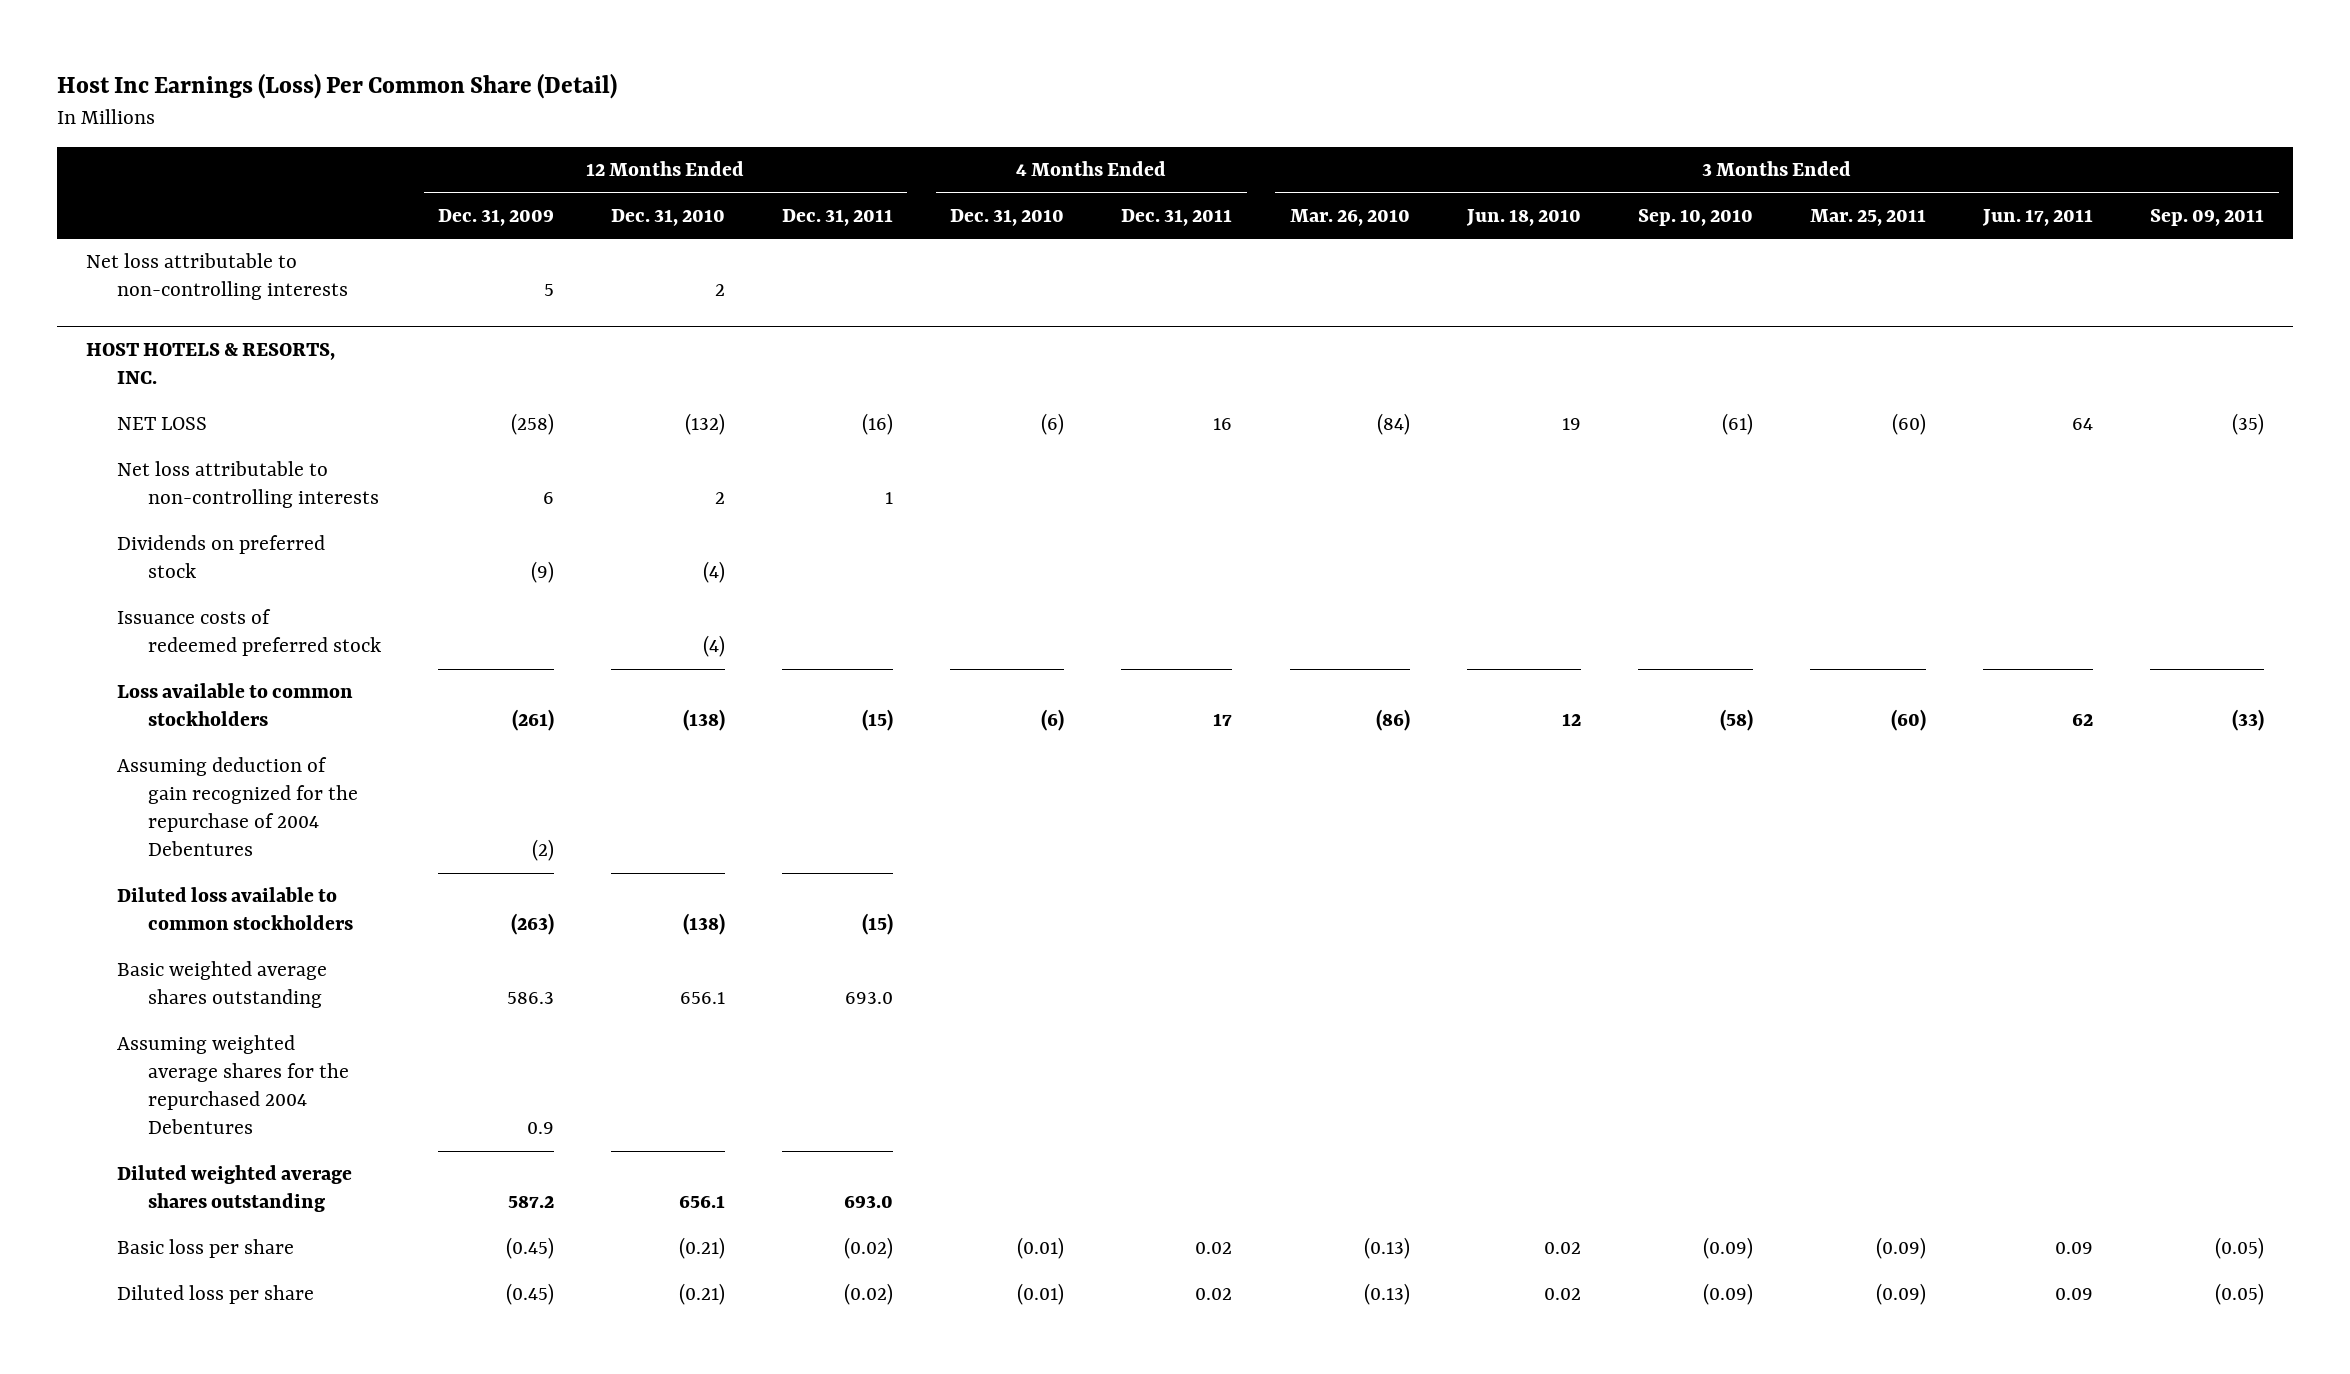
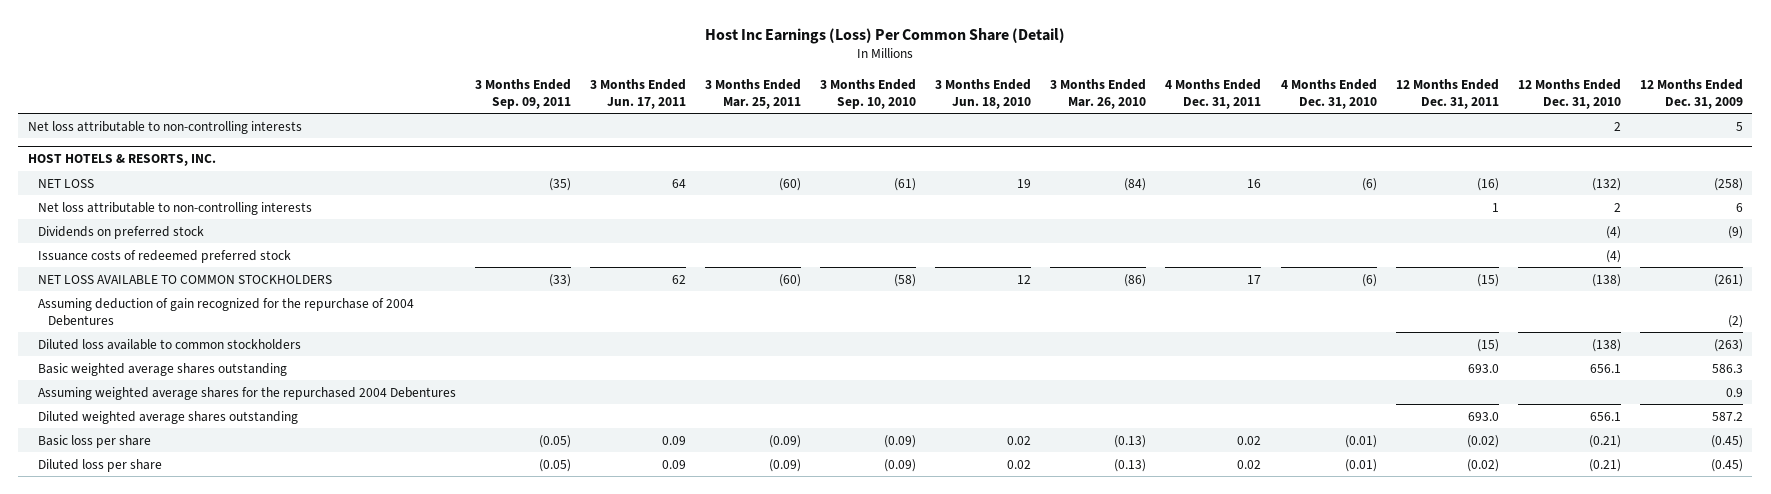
[116,683,353,727] Loss available to common stockholders -> [37,274,332,284] NET LOSS AVAILABLE TO COMMON STOCKHOLDERS

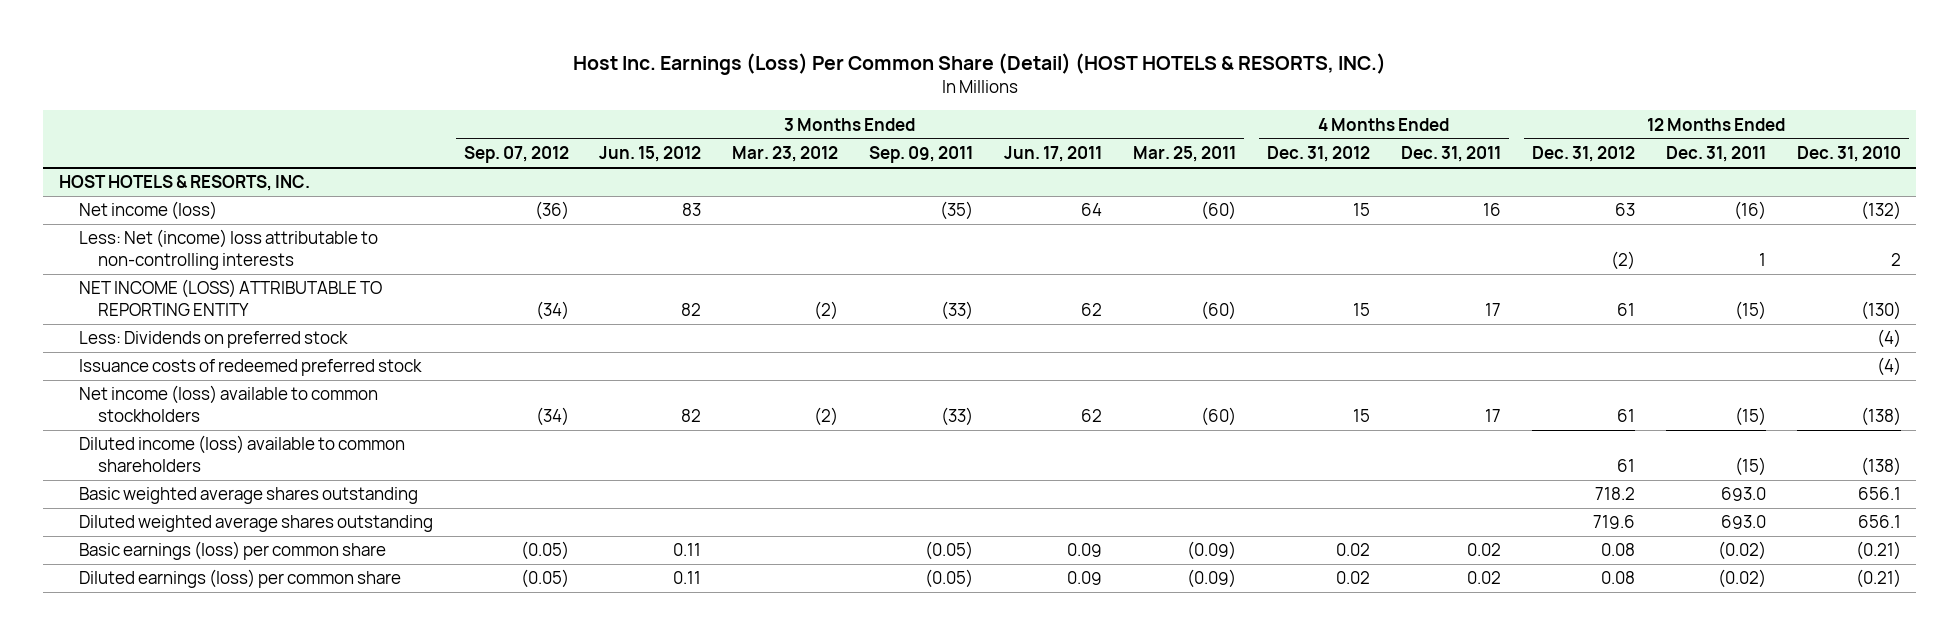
[705,27,1066,44] Host Inc Earnings (Loss) Per Common Share (Detail) -> [572,52,1386,75] Host Inc. Earnings (Loss) Per Common Share (Detail) (HOST HOTELS & RESORTS, INC.)
[820,78,917,109] 3 Months Ended Sep. 10, 2010 -> none
[935,78,1032,109] 3 Months Ended Jun. 18, 2010 -> none
[1050,78,1147,109] 3 Months Ended Mar. 26, 2010 -> none
[1280,78,1377,109] 4 Months Ended Dec. 31, 2010 -> none
[1639,78,1743,109] 12 Months Ended Dec. 31, 2009 -> none
none -> [463,146,569,164] Sep. 07, 2012
none -> [599,146,702,163] Jun. 15, 2012
none -> [732,146,839,163] Mar. 23, 2012
none -> [1267,146,1371,163] Dec. 31, 2012
none -> [1532,146,1636,163] Dec. 31, 2012
[28,120,303,134] Net loss attributable to non-controlling interests -> none
[37,178,94,188] NET LOSS -> [78,201,217,221] Net income (loss)
[37,201,312,215] Net loss attributable to non-controlling interests -> [78,229,378,271] Less: Net (income) loss attributable to non-controlling interests
none -> [78,279,382,317] NET INCOME (LOSS) ATTRIBUTABLE TO REPORTING ENTITY
[37,225,204,239] Dividends on preferred stock -> [78,331,348,349] Less: Dividends on preferred stock
[37,297,414,326] Assuming deduction of gain recognized for the repurchase of 2004 Debentures -> none
[37,274,332,284] NET LOSS AVAILABLE TO COMMON STOCKHOLDERS -> [78,385,378,423] Net income (loss) available to common stockholders
[37,338,301,350] Diluted loss available to common stockholders -> [78,435,405,473] Diluted income (loss) available to common shareholders
[37,386,456,400] Assuming weighted average shares for the repurchased 2004 Debentures -> none
[37,434,151,448] Basic loss per share -> [78,541,386,561] Basic earnings (loss) per common share
[37,458,162,472] Diluted loss per share -> [78,569,401,589] Diluted earnings (loss) per common share

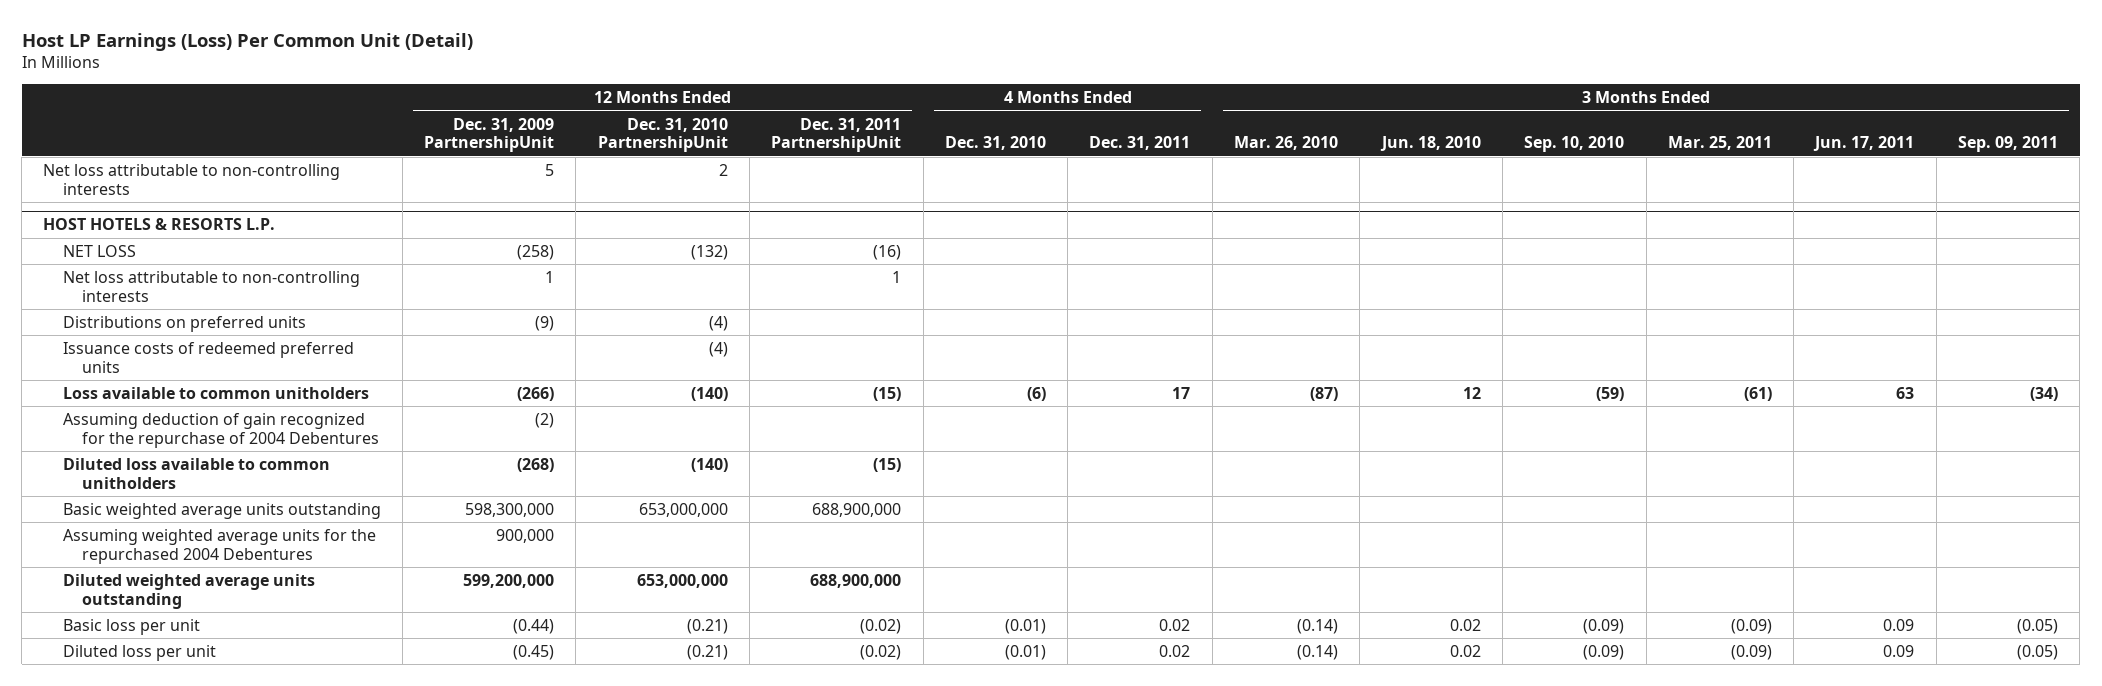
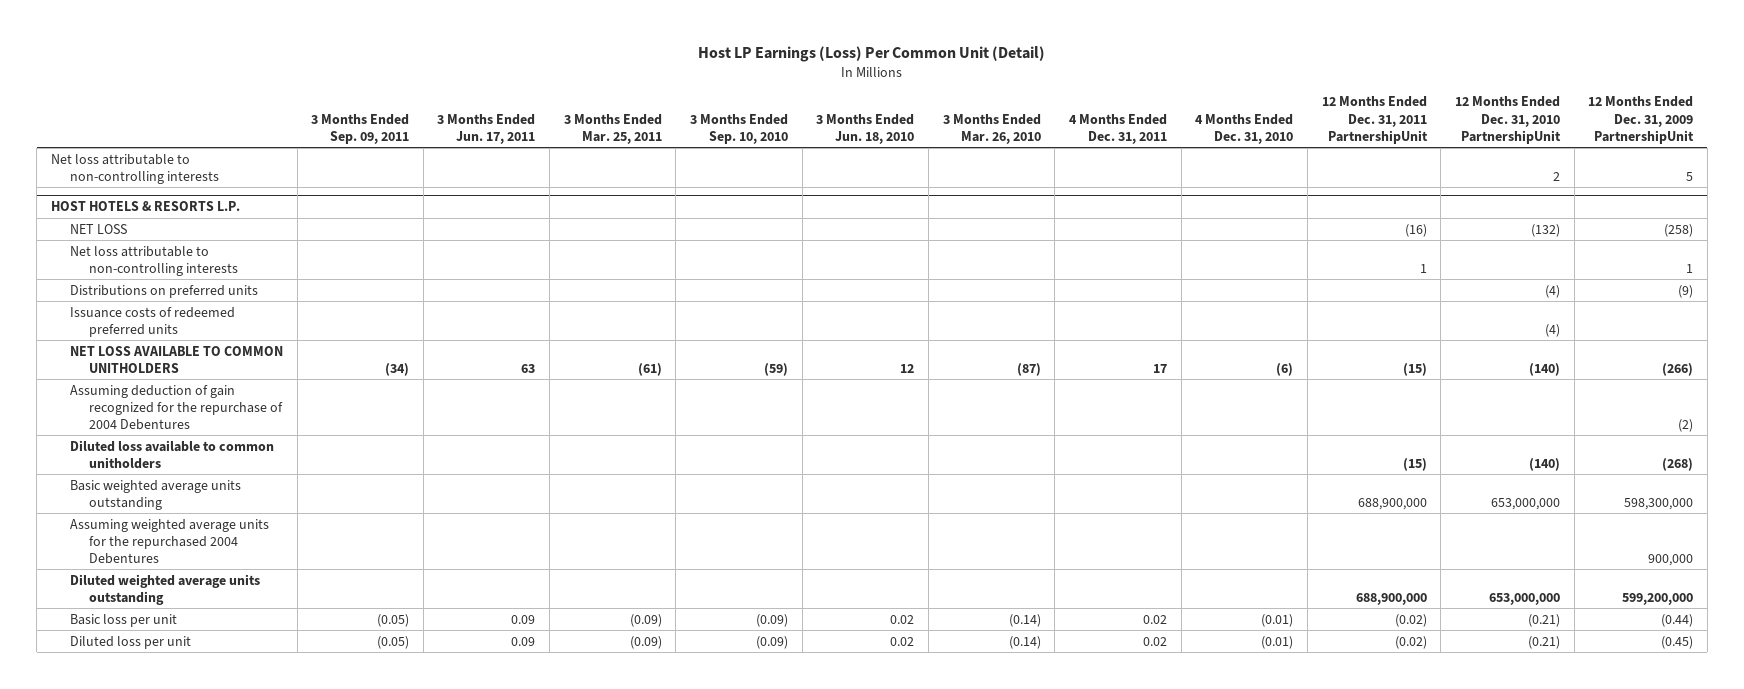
[62,386,369,399] Loss available to common unitholders -> [69,345,283,373] NET LOSS AVAILABLE TO COMMON UNITHOLDERS

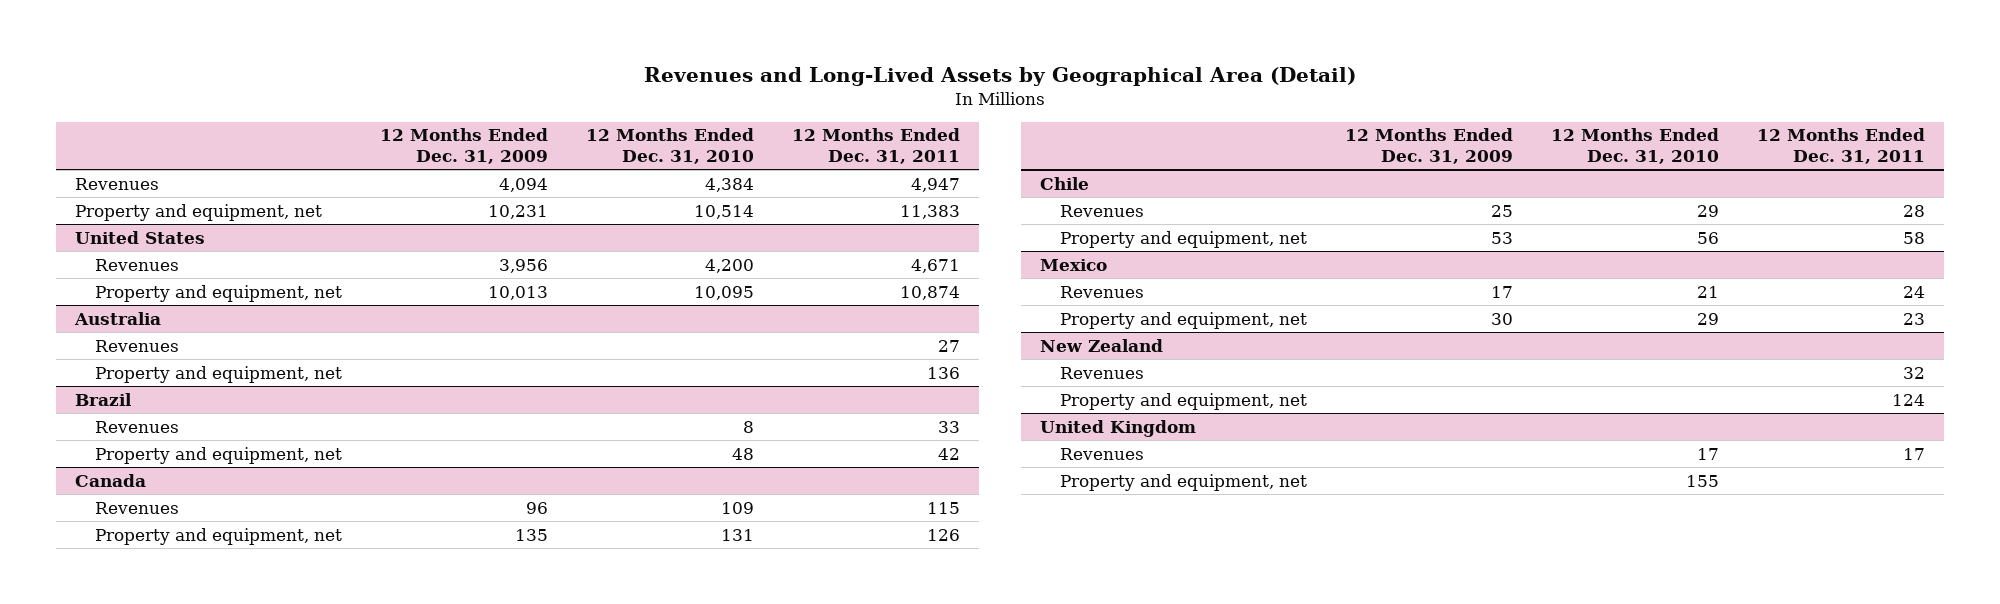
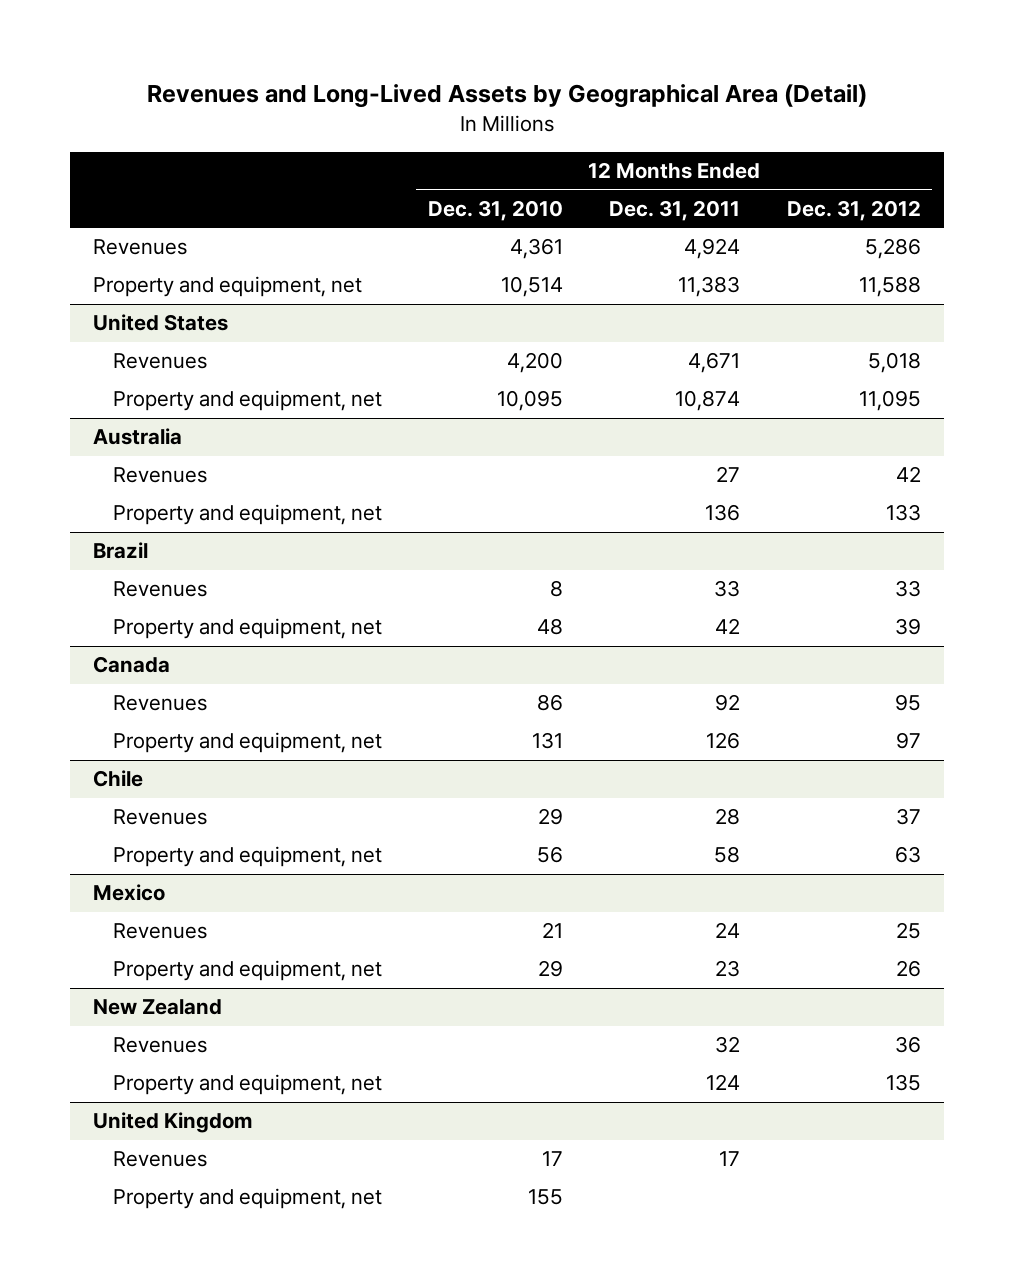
[379,128,548,164] 12 Months Ended Dec. 31, 2009 -> none
none -> [786,200,921,222] Dec. 31, 2012
[704,177,754,192] 4,384 -> [509,238,563,260] 4,361
[910,177,960,192] 4,947 -> [684,238,741,260] 4,924
[720,501,754,514] 109 -> [536,694,563,712] 86
[926,501,960,514] 115 -> [715,694,741,712] 92

